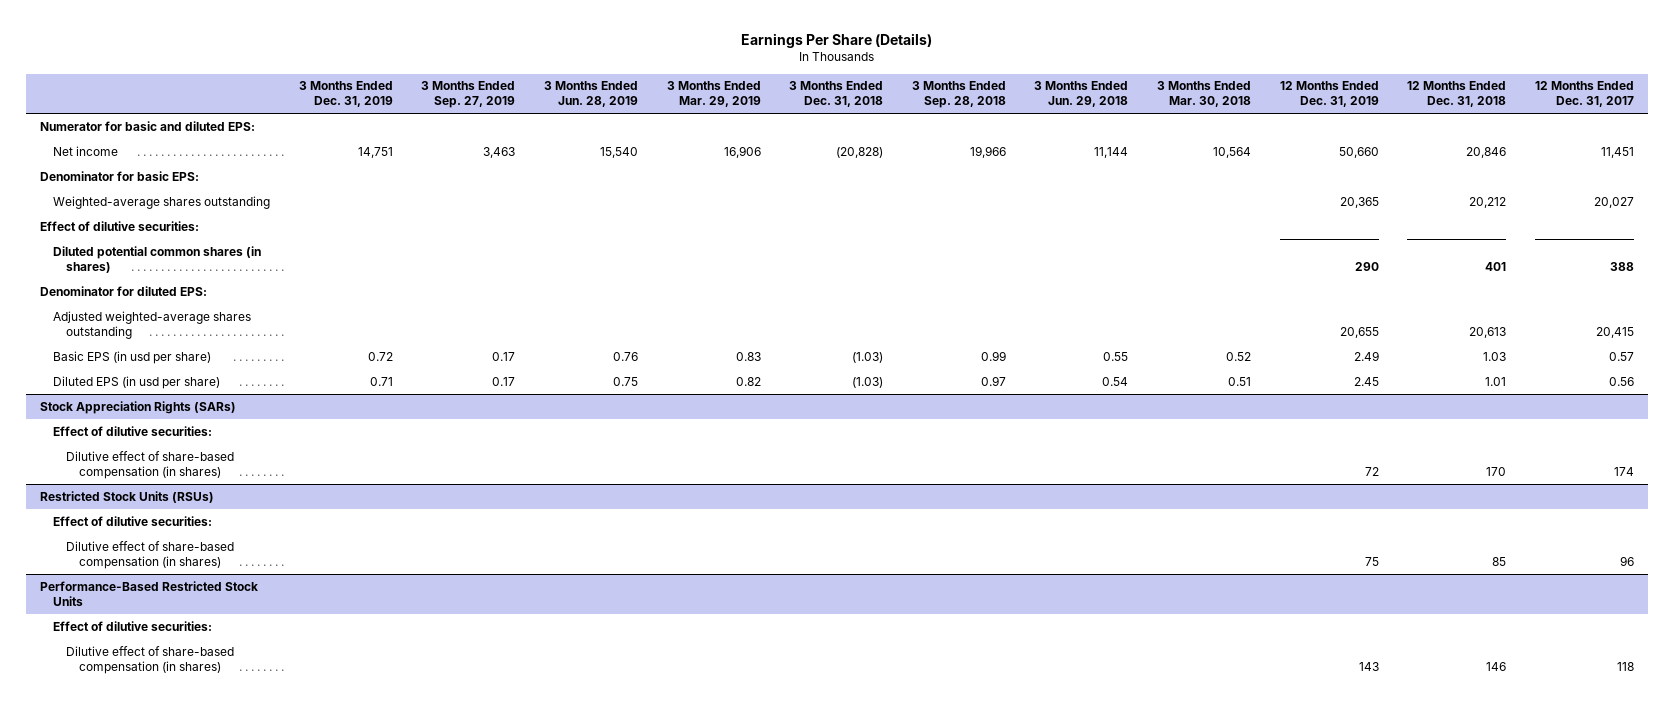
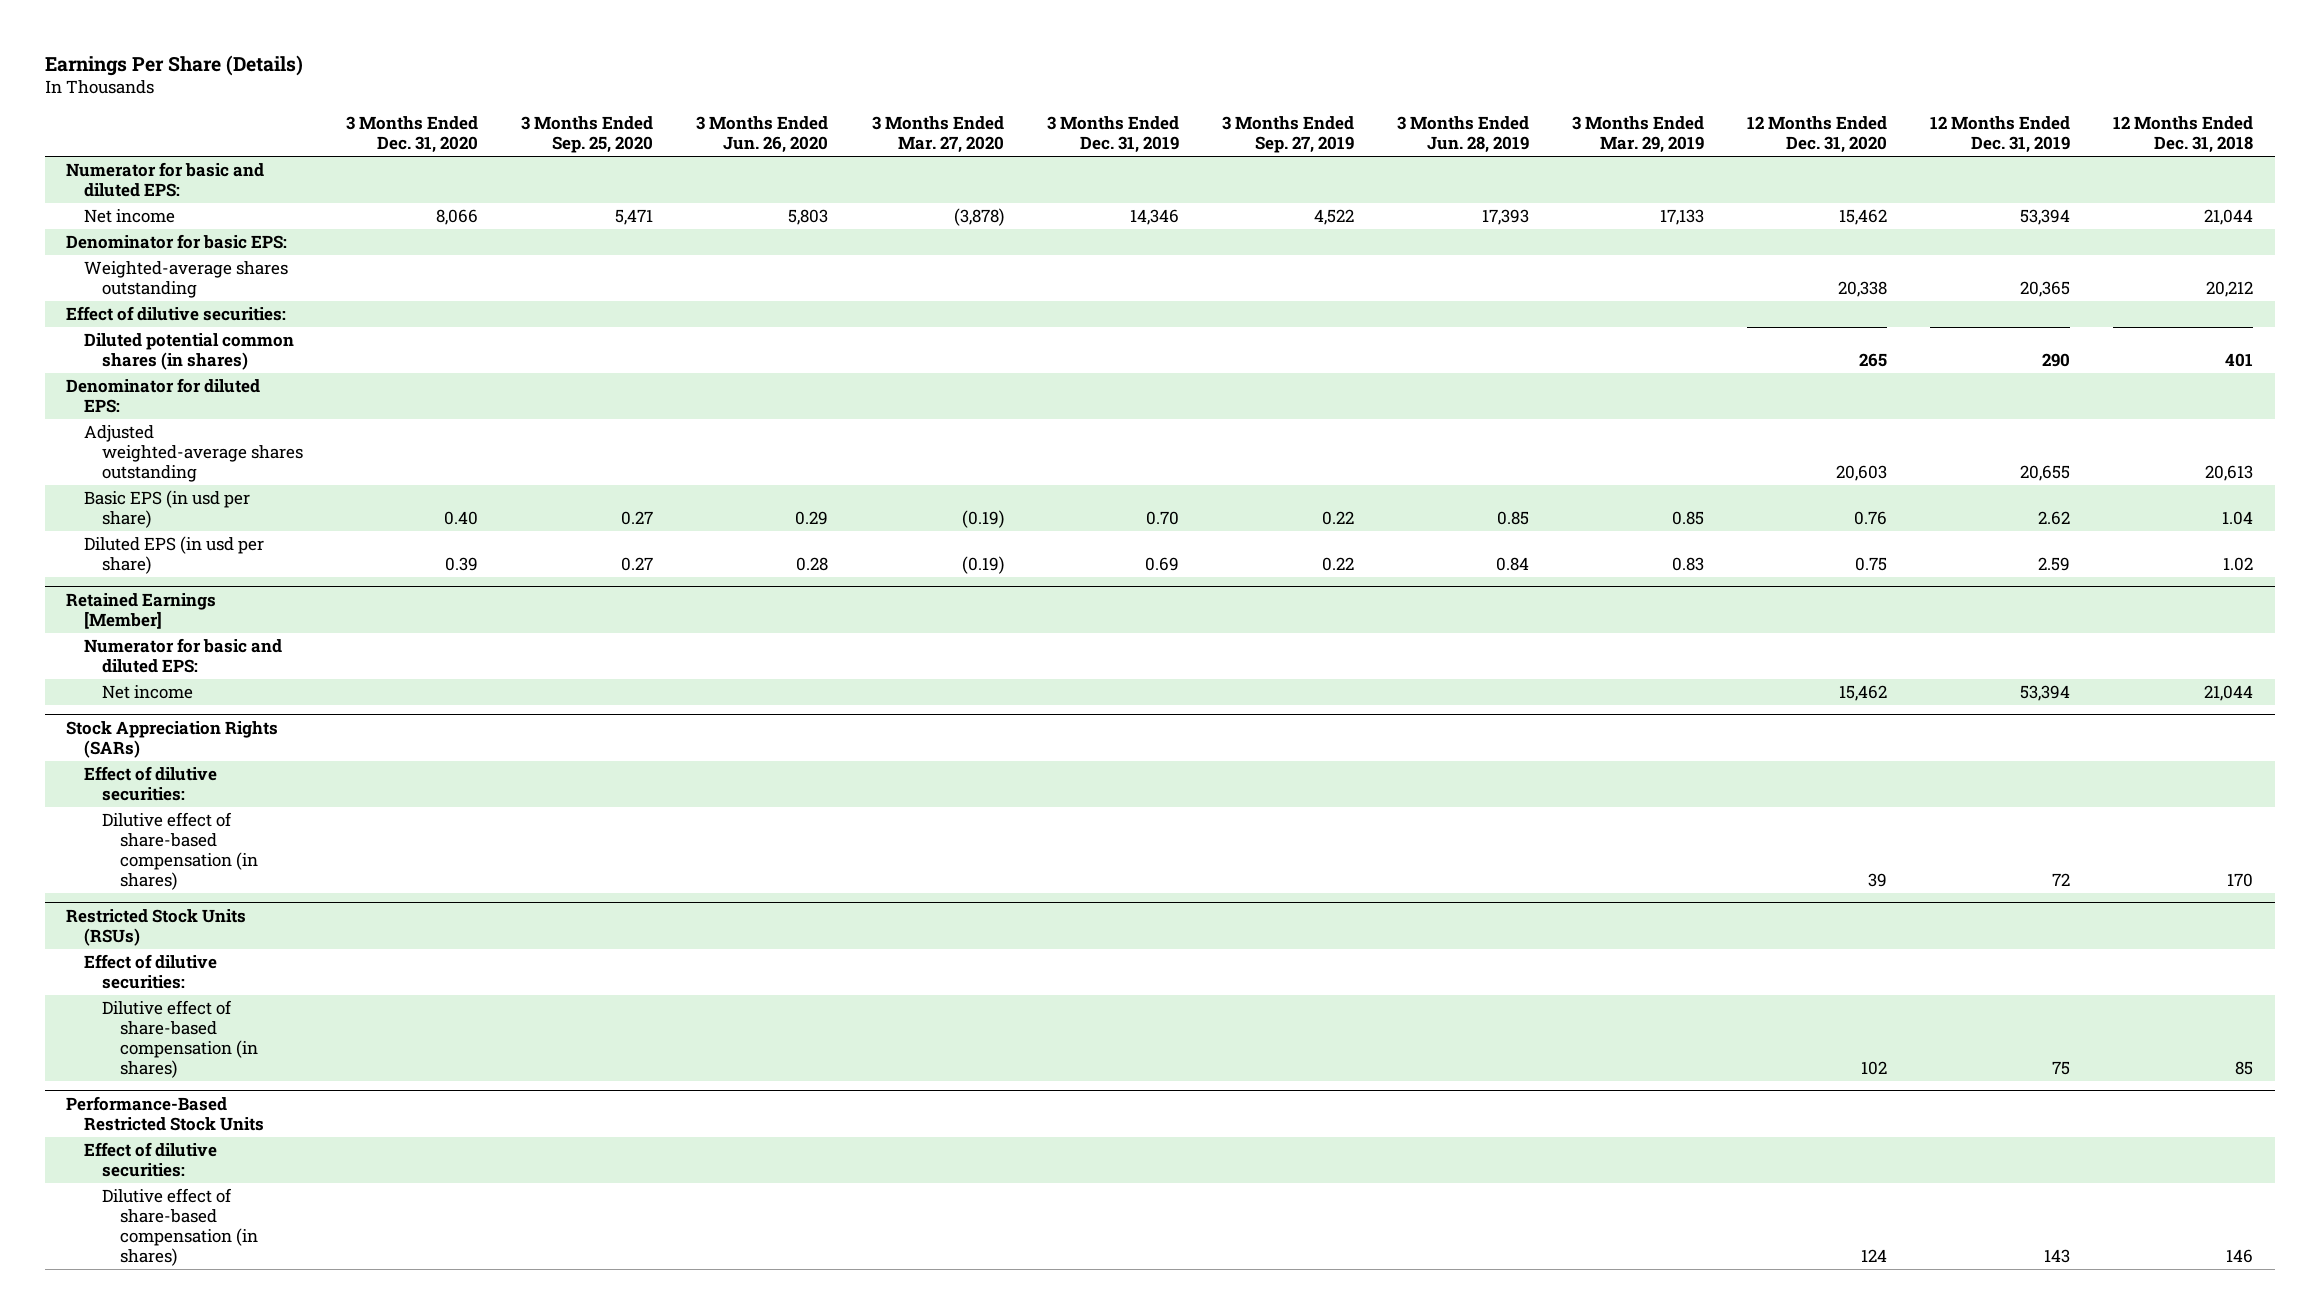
[789,81,884,108] 3 Months Ended Dec. 31, 2018 -> none
[911,81,1006,109] 3 Months Ended Sep. 28, 2018 -> none
[1034,81,1129,108] 3 Months Ended Jun. 29, 2018 -> none
[1157,81,1252,108] 3 Months Ended Mar. 30, 2018 -> none
[1534,81,1634,108] 12 Months Ended Dec. 31, 2017 -> none
none -> [346,116,479,154] 3 Months Ended Dec. 31, 2020
none -> [521,116,654,154] 3 Months Ended Sep. 25, 2020
none -> [696,116,829,154] 3 Months Ended Jun. 26, 2020
none -> [871,116,1004,154] 3 Months Ended Mar. 27, 2020
none -> [1747,116,1888,154] 12 Months Ended Dec. 31, 2020
[357,146,393,158] 14,751 -> [1129,209,1179,226] 14,346
[483,146,516,158] 3,463 -> [1313,209,1354,226] 4,522
[600,146,639,158] 15,540 -> [1481,209,1529,226] 17,393
[723,145,761,158] 16,906 -> [1659,209,1704,226] 17,133
[1338,146,1379,158] 50,660 -> [2020,209,2071,226] 53,394
[1466,146,1507,158] 20,846 -> [2204,209,2254,226] 21,044
[367,351,393,361] 0.72 -> [1145,510,1179,525] 0.70
[492,351,516,361] 0.17 -> [1321,510,1354,525] 0.22
[613,351,639,361] 0.76 -> [1496,510,1529,525] 0.85
[735,351,761,361] 0.83 -> [1671,510,1704,525] 0.85
[1353,350,1379,361] 2.49 -> [2038,510,2071,525] 2.62
[1483,351,1507,361] 1.03 -> [2222,510,2254,525] 1.04
[369,376,393,386] 0.71 -> [1144,556,1179,571] 0.69
[492,376,516,386] 0.17 -> [1321,556,1354,571] 0.22
[613,376,639,386] 0.75 -> [1495,556,1529,571] 0.84
[735,376,761,386] 0.82 -> [1671,556,1704,571] 0.83
[1353,376,1379,386] 2.45 -> [2038,556,2071,571] 2.59
[1485,376,1507,386] 1.01 -> [2223,556,2254,571] 1.02
none -> [66,593,217,629] Retained Earnings [Member]
none -> [84,638,283,673] Numerator for basic and diluted EPS:
none -> [102,685,194,700] Net income

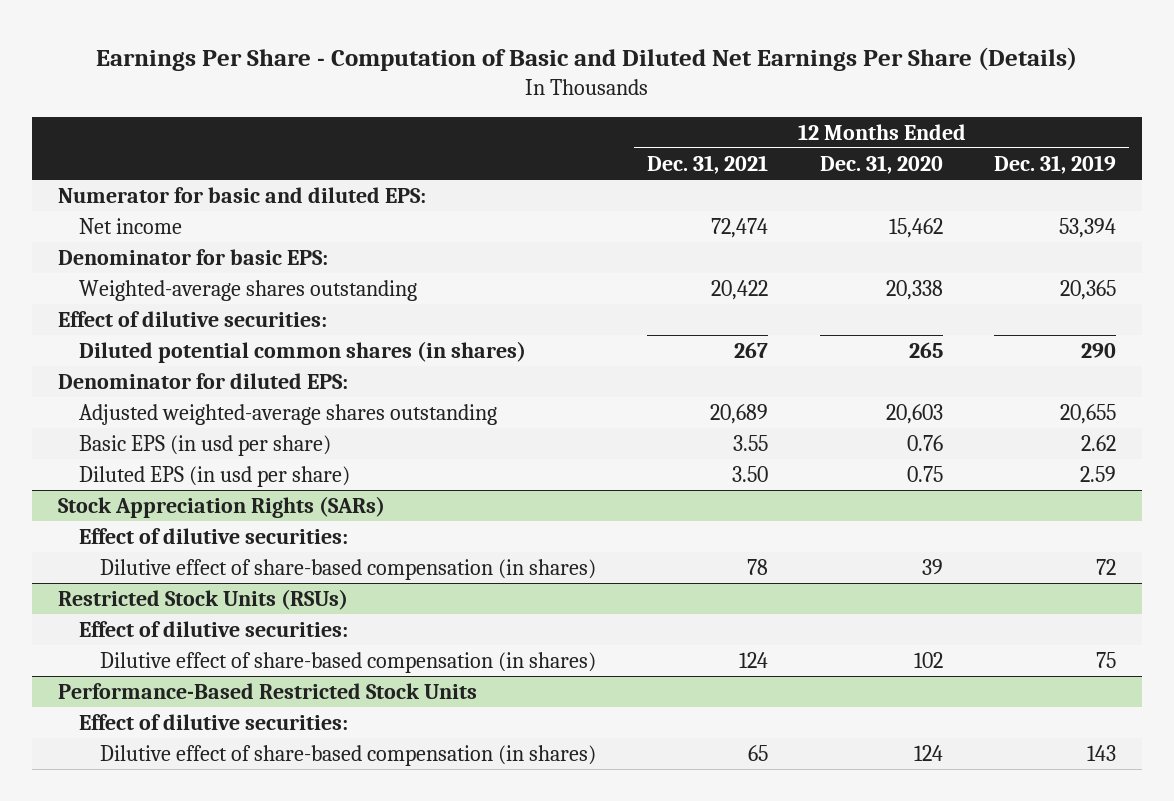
[44,54,303,76] Earnings Per Share (Details) -> [95,46,1077,71] Earnings Per Share - Computation of Basic and Diluted Net Earnings Per Share (Details)
[346,116,479,154] 3 Months Ended Dec. 31, 2020 -> none
[521,116,654,154] 3 Months Ended Sep. 25, 2020 -> none
[696,116,829,154] 3 Months Ended Jun. 26, 2020 -> none
[871,116,1004,154] 3 Months Ended Mar. 27, 2020 -> none
[1046,116,1179,154] 3 Months Ended Dec. 31, 2019 -> none
[1221,116,1354,154] 3 Months Ended Sep. 27, 2019 -> none
[1396,116,1529,154] 3 Months Ended Jun. 28, 2019 -> none
[1571,116,1704,154] 3 Months Ended Mar. 29, 2019 -> none
[2113,116,2254,154] 12 Months Ended Dec. 31, 2018 -> none
none -> [647,154,769,174] Dec. 31, 2021
[66,593,217,629] Retained Earnings [Member] -> none
[84,638,283,673] Numerator for basic and diluted EPS: -> none
[102,685,194,700] Net income -> none

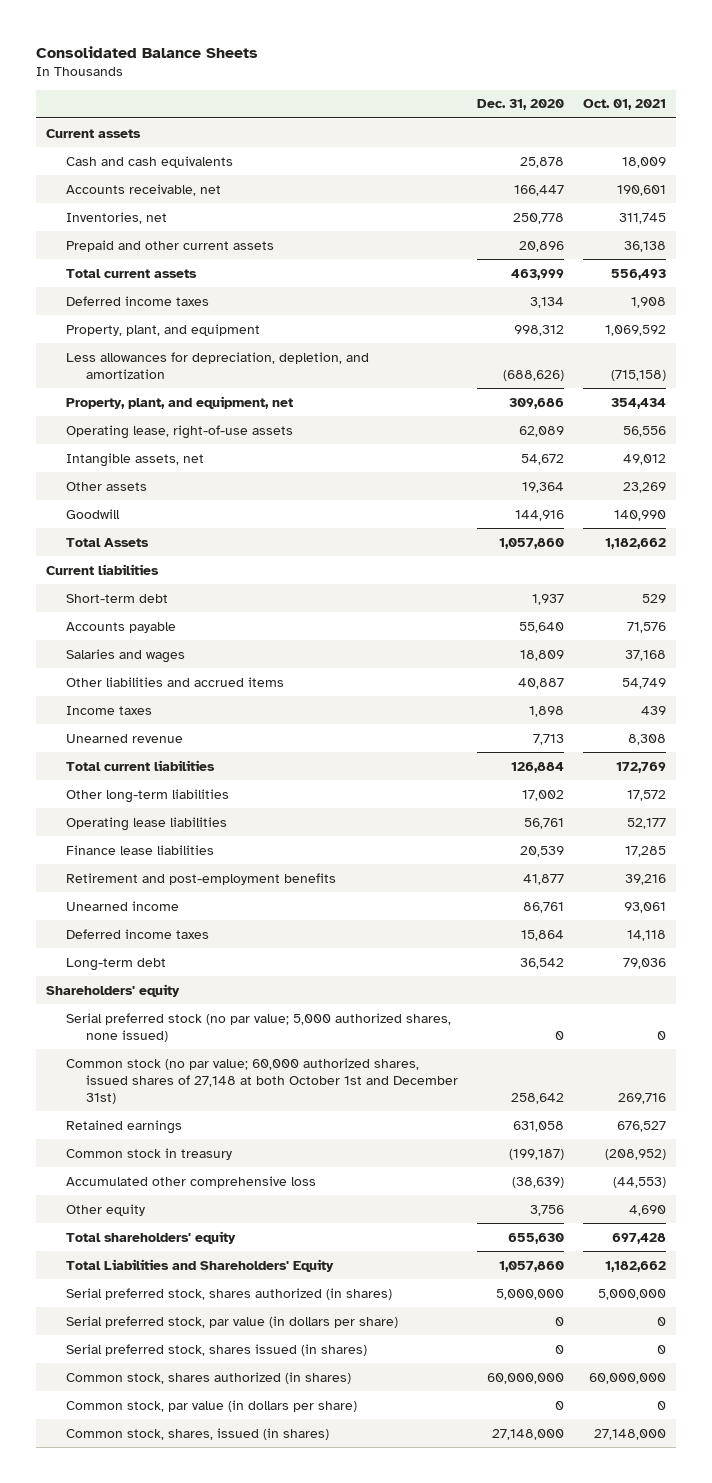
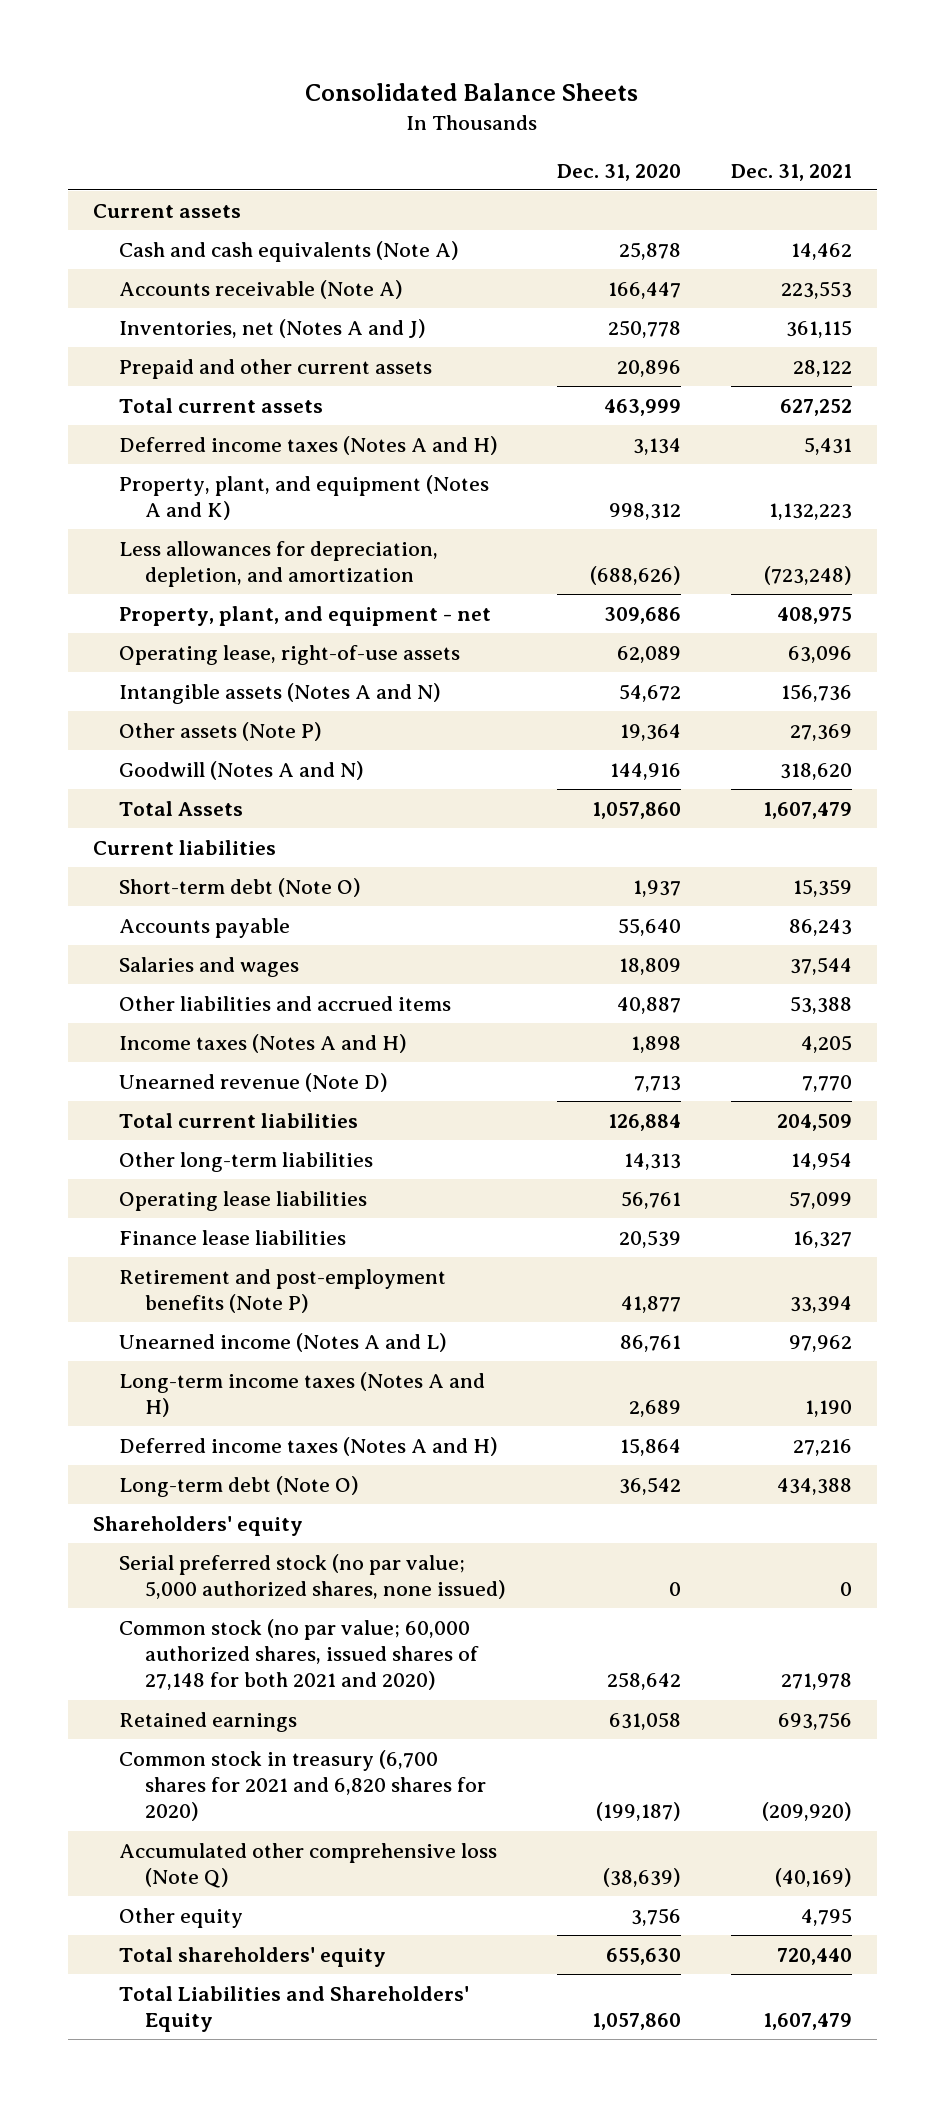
[583,99,667,111] Oct. 01, 2021 -> none
none -> [730,163,852,181] Dec. 31, 2021
[65,155,233,168] Cash and cash equivalents -> [119,240,460,262] Cash and cash equivalents (Note A)
[65,183,221,196] Accounts receivable, net -> [119,279,404,299] Accounts receivable (Note A)
[65,211,167,224] Inventories, net -> [119,318,427,338] Inventories, net (Notes A and J)
[65,295,209,306] Deferred income taxes -> [119,435,499,455] Deferred income taxes (Notes A and H)
[65,323,260,336] Property, plant, and equipment -> [119,474,490,521] Property, plant, and equipment (Notes A and K)
[65,395,293,409] Property, plant, and equipment, net -> [119,605,492,626] Property, plant, and equipment - net
[65,452,204,467] Intangible assets, net -> [119,682,442,704] Intangible assets (Notes A and N)
[65,481,147,491] Other assets -> [119,721,323,741] Other assets (Note P)
[65,508,120,519] Goodwill -> [119,760,365,780] Goodwill (Notes A and N)
[65,593,168,603] Short-term debt -> [119,877,362,897] Short-term debt (Note O)
[65,705,152,715] Income taxes -> [119,1033,408,1053] Income taxes (Notes A and H)
[65,733,183,743] Unearned revenue -> [119,1072,389,1092] Unearned revenue (Note D)
[521,789,564,801] 17,002 -> [623,1152,681,1170] 14,313
[65,872,336,885] Retirement and post-employment benefits -> [119,1268,447,1314] Retirement and post-employment benefits (Note P)
[65,900,179,911] Unearned income -> [119,1332,448,1352] Unearned income (Notes A and L)
none -> [119,1371,486,1418] Long-term income taxes (Notes A and H)
[65,928,209,939] Deferred income taxes -> [119,1436,499,1456] Deferred income taxes (Notes A and H)
[65,957,166,971] Long-term debt -> [119,1475,360,1497] Long-term debt (Note O)
[65,1057,458,1105] Common stock (no par value; 60,000 authorized shares, issued shares of 27,148 at both October 1st and December 31st) -> [119,1618,480,1691] Common stock (no par value; 60,000 authorized shares, issued shares of 27,148 for both 2021 and 2020)
[65,1147,232,1160] Common stock in treasury -> [119,1749,487,1822] Common stock in treasury (6,700 shares for 2021 and 6,820 shares for 2020)
[65,1175,316,1188] Accumulated other comprehensive loss -> [119,1842,498,1889] Accumulated other comprehensive loss (Note Q)
[65,1287,392,1300] Serial preferred stock, shares authorized (in shares) -> none
[65,1315,398,1328] Serial preferred stock, par value (in dollars per share) -> none
[65,1343,367,1356] Serial preferred stock, shares issued (in shares) -> none
[65,1371,351,1384] Common stock, shares authorized (in shares) -> none
[65,1399,357,1412] Common stock, par value (in dollars per share) -> none
[65,1427,329,1440] Common stock, shares, issued (in shares) -> none

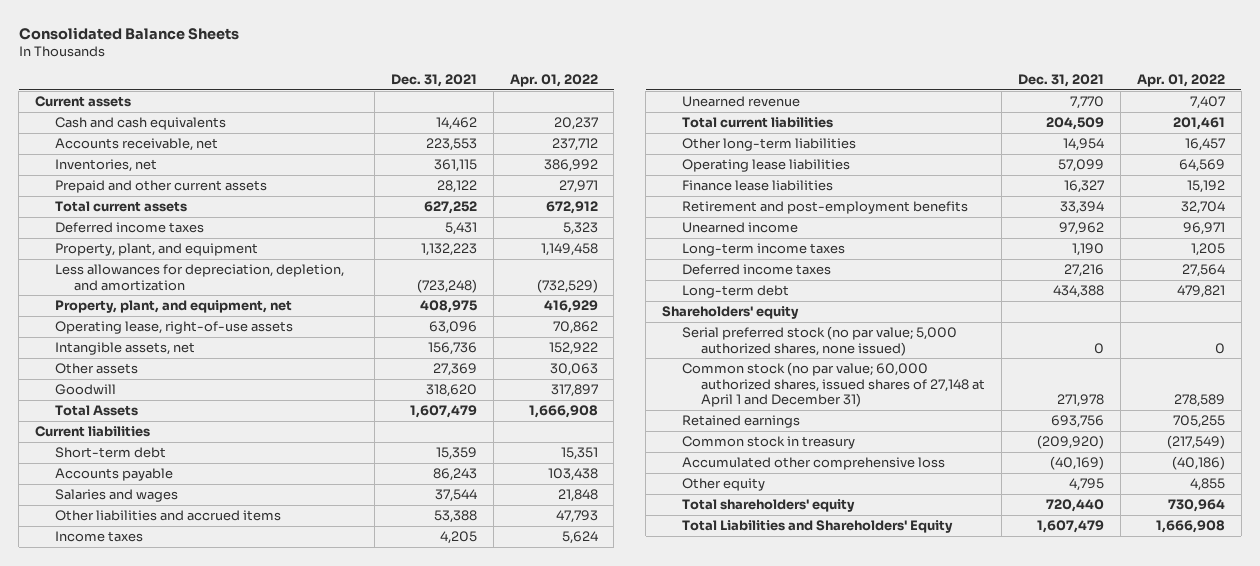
[556,163,681,181] Dec. 31, 2020 -> none
none -> [509,73,598,87] Apr. 01, 2022
[119,240,460,262] Cash and cash equivalents (Note A) -> [54,117,226,131] Cash and cash equivalents
[119,279,404,299] Accounts receivable (Note A) -> [54,138,218,152] Accounts receivable, net
[119,318,427,338] Inventories, net (Notes A and J) -> [54,159,157,173] Inventories, net
[119,435,499,455] Deferred income taxes (Notes A and H) -> [54,222,204,234] Deferred income taxes
[119,474,490,521] Property, plant, and equipment (Notes A and K) -> [54,243,258,257] Property, plant, and equipment
[119,605,492,626] Property, plant, and equipment - net -> [54,300,292,314] Property, plant, and equipment, net
[119,682,442,704] Intangible assets (Notes A and N) -> [54,342,195,356] Intangible assets, net
[119,721,323,741] Other assets (Note P) -> [54,363,138,375] Other assets
[119,760,365,780] Goodwill (Notes A and N) -> [54,384,116,396] Goodwill
[119,877,362,897] Short-term debt (Note O) -> [54,447,166,459] Short-term debt
[119,1033,408,1053] Income taxes (Notes A and H) -> [54,531,143,543] Income taxes
[119,1072,389,1092] Unearned revenue (Note D) -> [681,96,800,108] Unearned revenue
[119,1268,447,1314] Retirement and post-employment benefits (Note P) -> [681,201,968,215] Retirement and post-employment benefits
[119,1332,448,1352] Unearned income (Notes A and L) -> [681,222,798,234] Unearned income
[119,1371,486,1418] Long-term income taxes (Notes A and H) -> [681,243,845,257] Long-term income taxes
[119,1436,499,1456] Deferred income taxes (Notes A and H) -> [681,264,831,276] Deferred income taxes
[119,1475,360,1497] Long-term debt (Note O) -> [681,285,789,299] Long-term debt
[119,1618,480,1691] Common stock (no par value; 60,000 authorized shares, issued shares of 27,148 for both 2021 and 2020) -> [681,362,986,407] Common stock (no par value; 60,000 authorized shares, issued shares of 27,148 at April 1 and December 31)
[119,1749,487,1822] Common stock in treasury (6,700 shares for 2021 and 6,820 shares for 2020) -> [681,436,855,450] Common stock in treasury
[119,1842,498,1889] Accumulated other comprehensive loss (Note Q) -> [681,457,945,471] Accumulated other comprehensive loss

